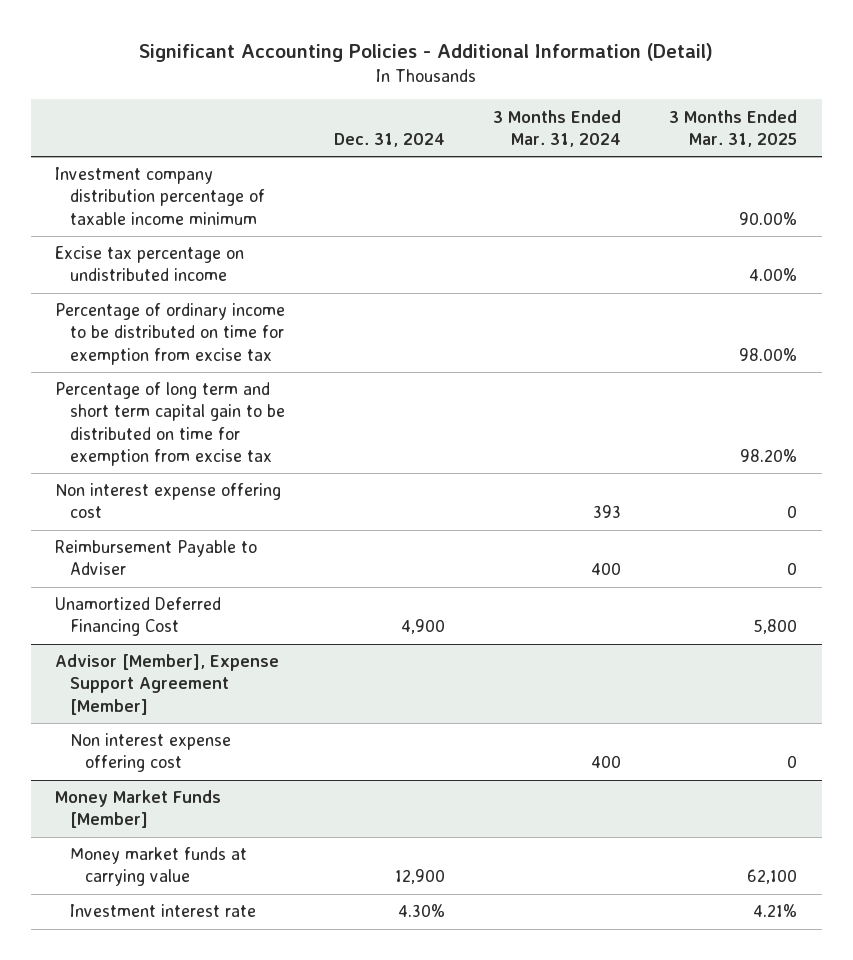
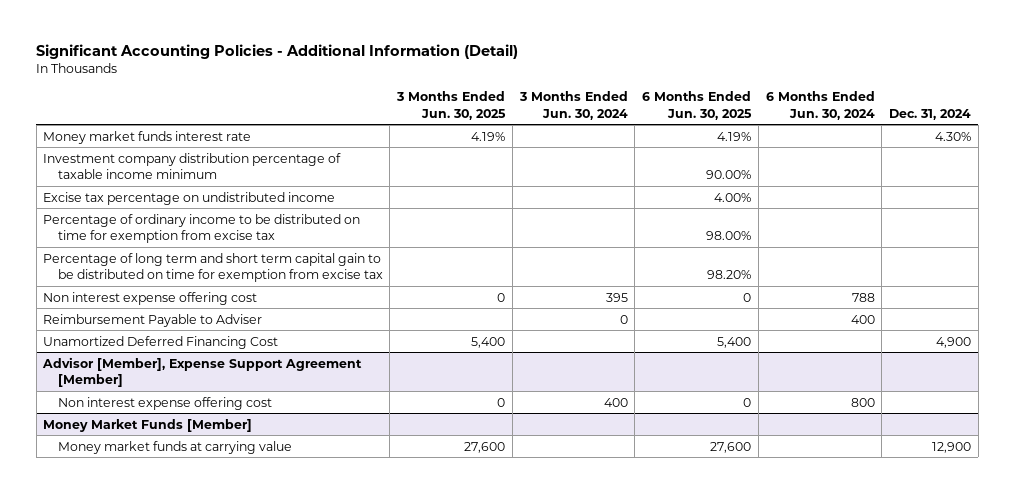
[493,109,622,147] 3 Months Ended Mar. 31, 2024 -> none
[669,109,798,147] 3 Months Ended Mar. 31, 2025 -> none
none -> [396,91,507,120] 3 Months Ended Jun. 30, 2025
none -> [518,91,628,120] 3 Months Ended Jun. 30, 2024
none -> [642,91,753,120] 6 Months Ended Jun. 30, 2025
none -> [765,91,875,120] 6 Months Ended Jun. 30, 2024
none -> [43,130,252,144] Money market funds interest rate
[70,904,257,918] Investment interest rate -> none

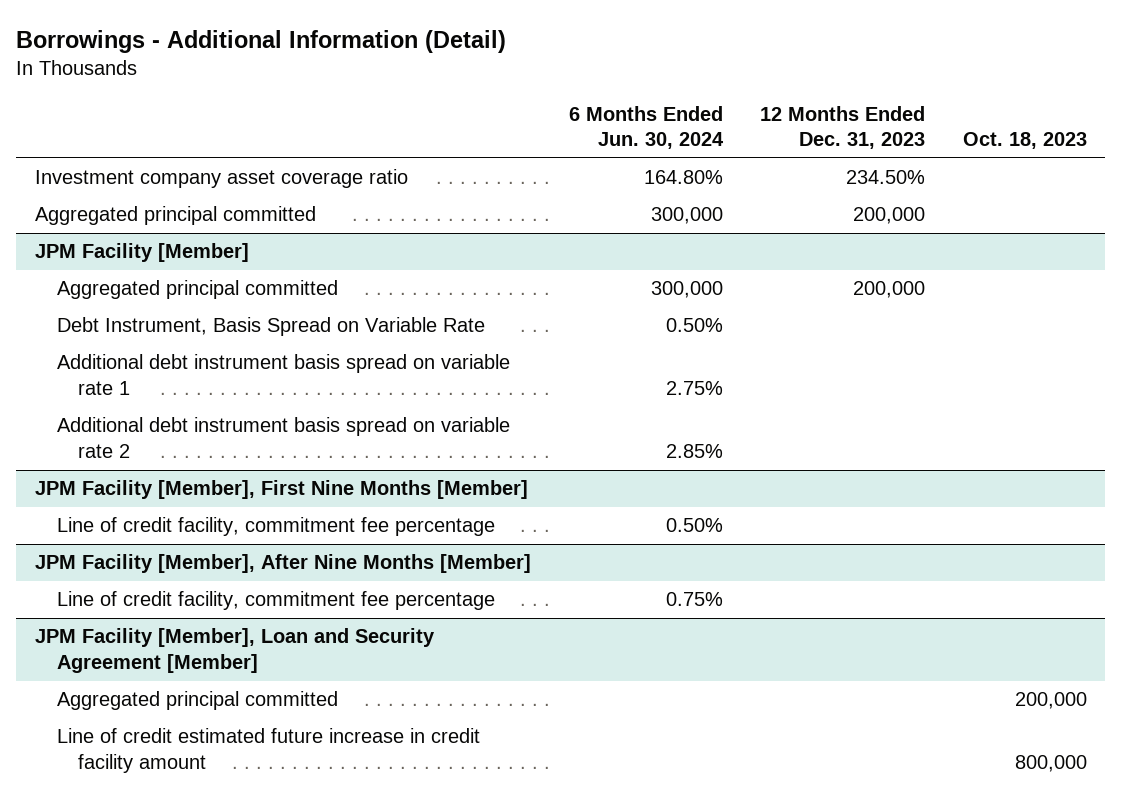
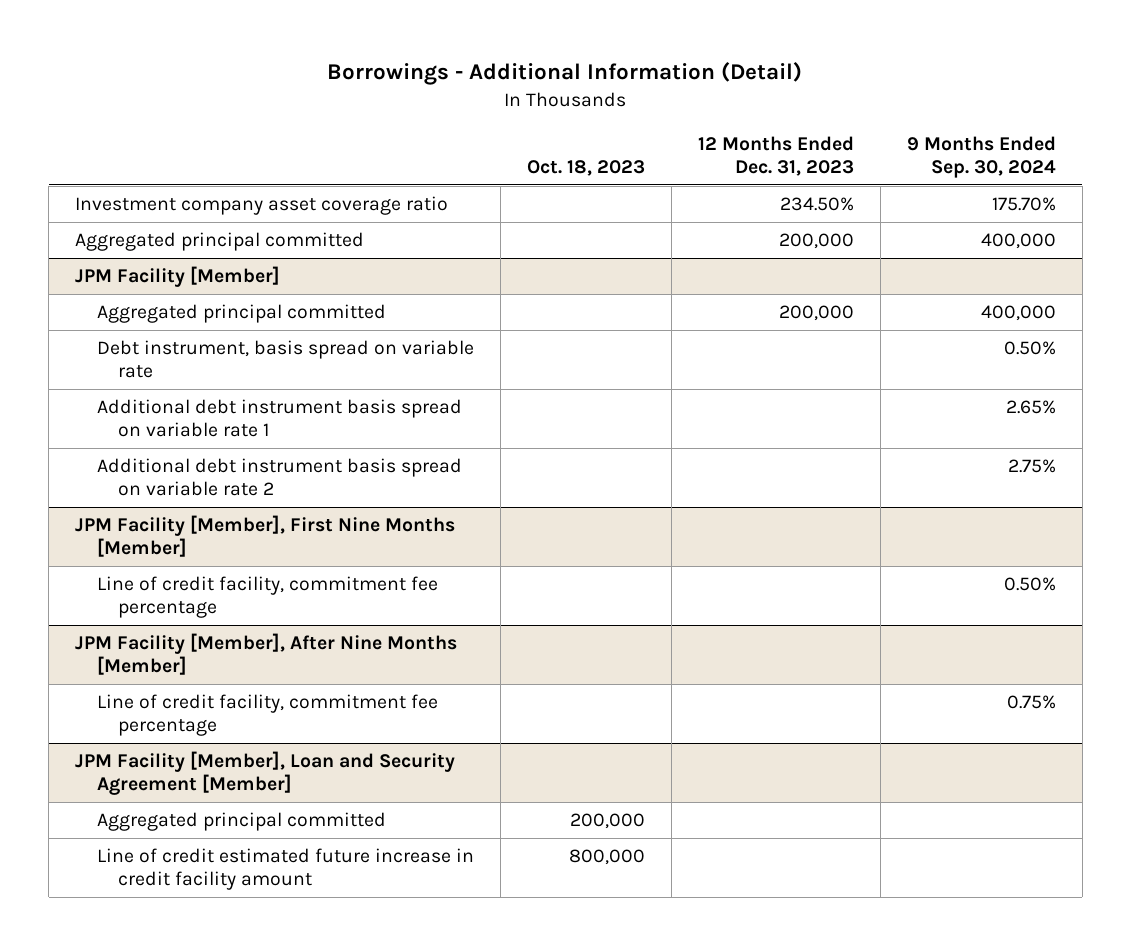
[568,105,724,150] 6 Months Ended Jun. 30, 2024 -> none
none -> [906,136,1056,178] 9 Months Ended Sep. 30, 2024
[56,317,485,337] Debt Instrument, Basis Spread on Variable Rate -> [96,340,474,379] Debt instrument, basis spread on variable rate

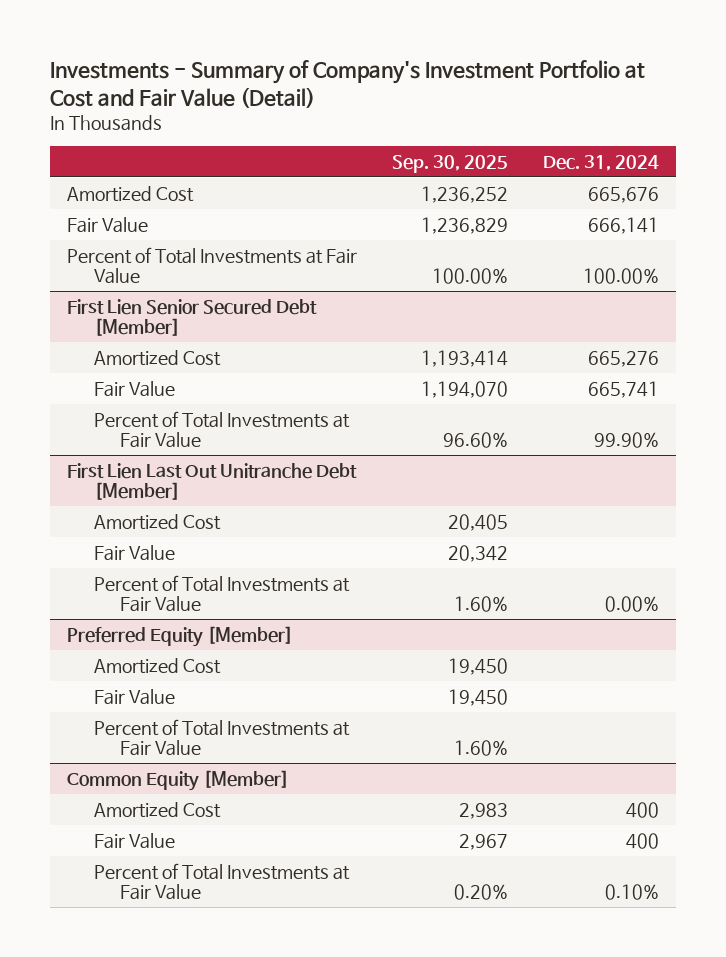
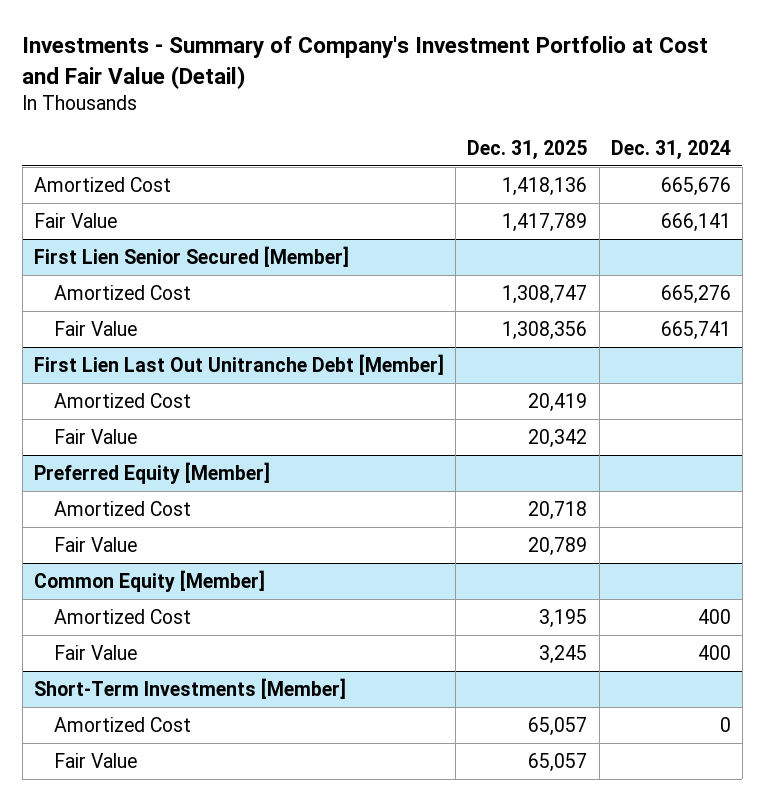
[391,155,508,174] Sep. 30, 2025 -> none
none -> [467,139,588,160] Dec. 31, 2025
[67,246,358,285] Percent of Total Investments at Fair Value -> none
[67,298,318,337] First Lien Senior Secured Debt [Member] -> [34,245,350,267] First Lien Senior Secured [Member]
[93,410,350,449] Percent of Total Investments at Fair Value -> none
[93,574,350,613] Percent of Total Investments at Fair Value -> none
[93,718,350,757] Percent of Total Investments at Fair Value -> none
[93,862,350,901] Percent of Total Investments at Fair Value -> none
none -> [34,677,347,699] Short-Term Investments [Member]
none -> [53,716,191,732] Amortized Cost
none -> [53,752,137,768] Fair Value

